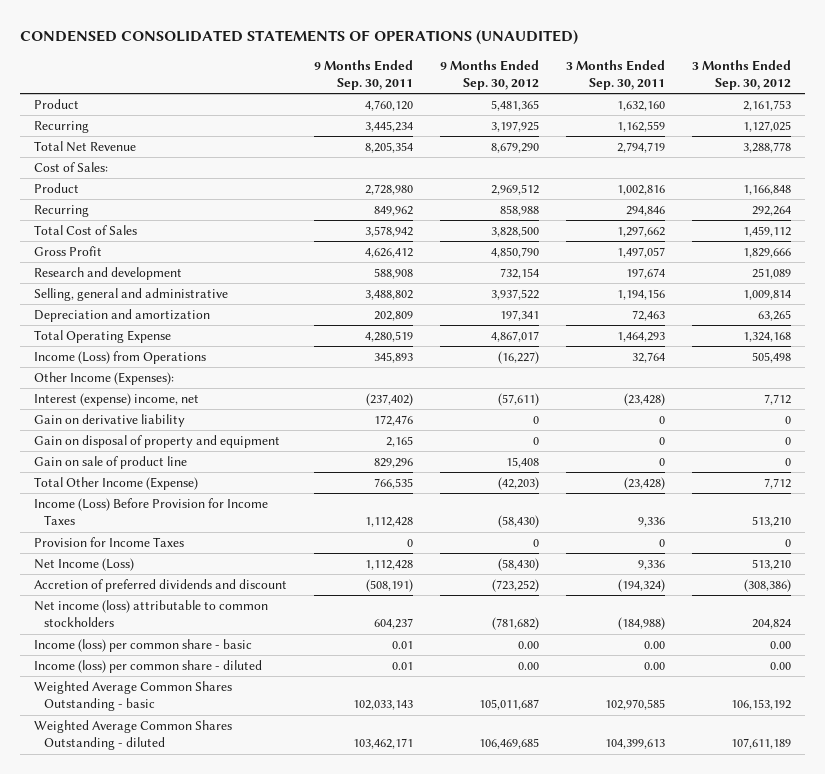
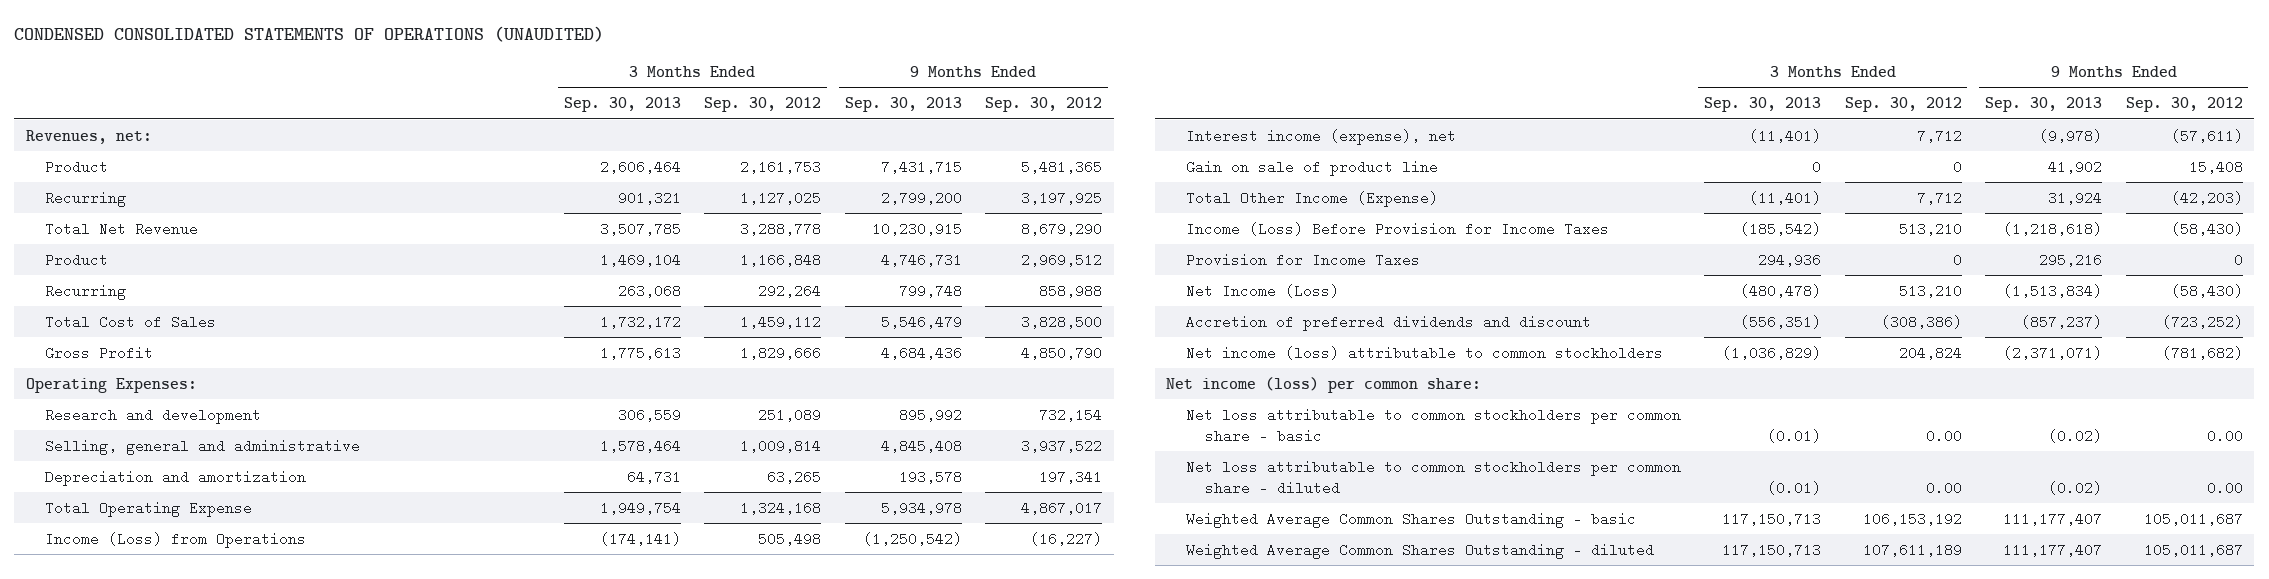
[313,59,413,91] 9 Months Ended Sep. 30, 2011 -> none
[566,59,666,91] 3 Months Ended Sep. 30, 2011 -> none
none -> [563,97,681,113] Sep. 30, 2013
none -> [844,97,962,113] Sep. 30, 2013
none -> [25,129,152,144] Revenues, net:
[33,162,108,173] Cost of Sales: -> none
none -> [25,377,197,393] Operating Expenses:
[33,372,174,386] Other Income (Expenses): -> none
[33,414,185,428] Gain on derivative liability -> none
[33,435,280,449] Gain on disposal of property and equipment -> none
[33,393,199,407] Interest (expense) income, net -> [1185,128,1456,145] Interest income (expense), net
none -> [1166,376,1482,393] Net income (loss) per common share:
[33,639,252,653] Income (loss) per common share - basic -> [1185,407,1681,443] Net loss attributable to common stockholders per common share - basic
[33,660,262,674] Income (loss) per common share - diluted -> [1185,459,1681,495] Net loss attributable to common stockholders per common share - diluted
[478,738,539,750] 106,469,685 -> [2143,542,2243,557] 105,011,687

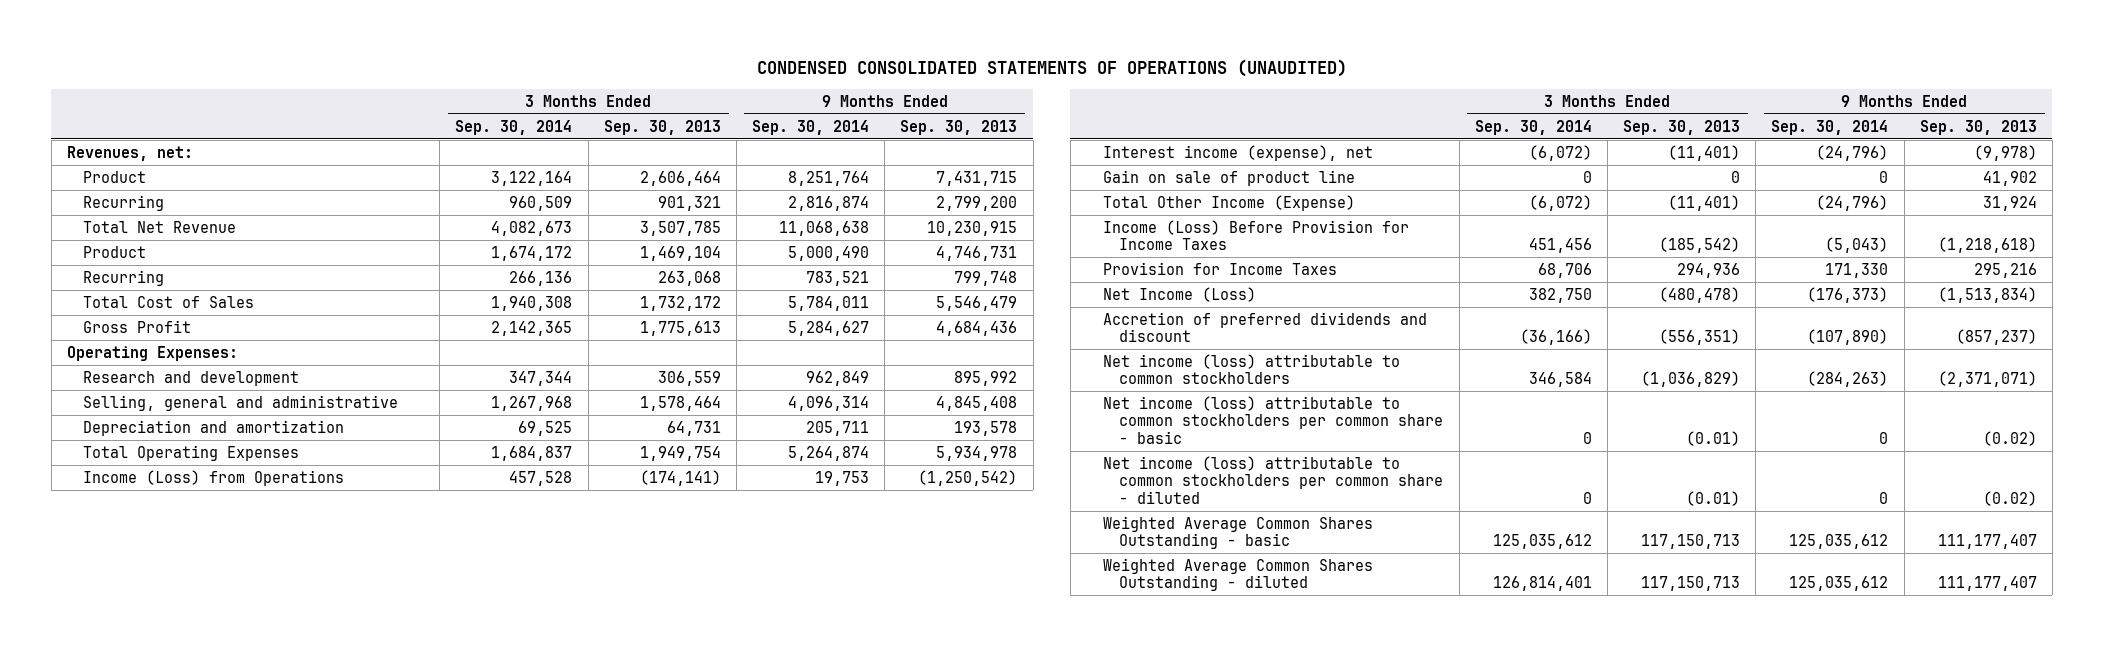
[704,97,822,113] Sep. 30, 2012 -> none
[985,97,1103,113] Sep. 30, 2012 -> none
none -> [455,119,573,135] Sep. 30, 2014
none -> [752,119,870,135] Sep. 30, 2014
[45,500,253,517] Total Operating Expense -> [83,444,300,461] Total Operating Expenses
[1166,376,1482,393] Net income (loss) per common share: -> none
[1185,407,1681,443] Net loss attributable to common stockholders per common share - basic -> [1102,395,1444,444] Net income (loss) attributable to common stockholders per common share - basic
[1185,459,1681,495] Net loss attributable to common stockholders per common share - diluted -> [1102,455,1444,504] Net income (loss) attributable to common stockholders per common share - diluted

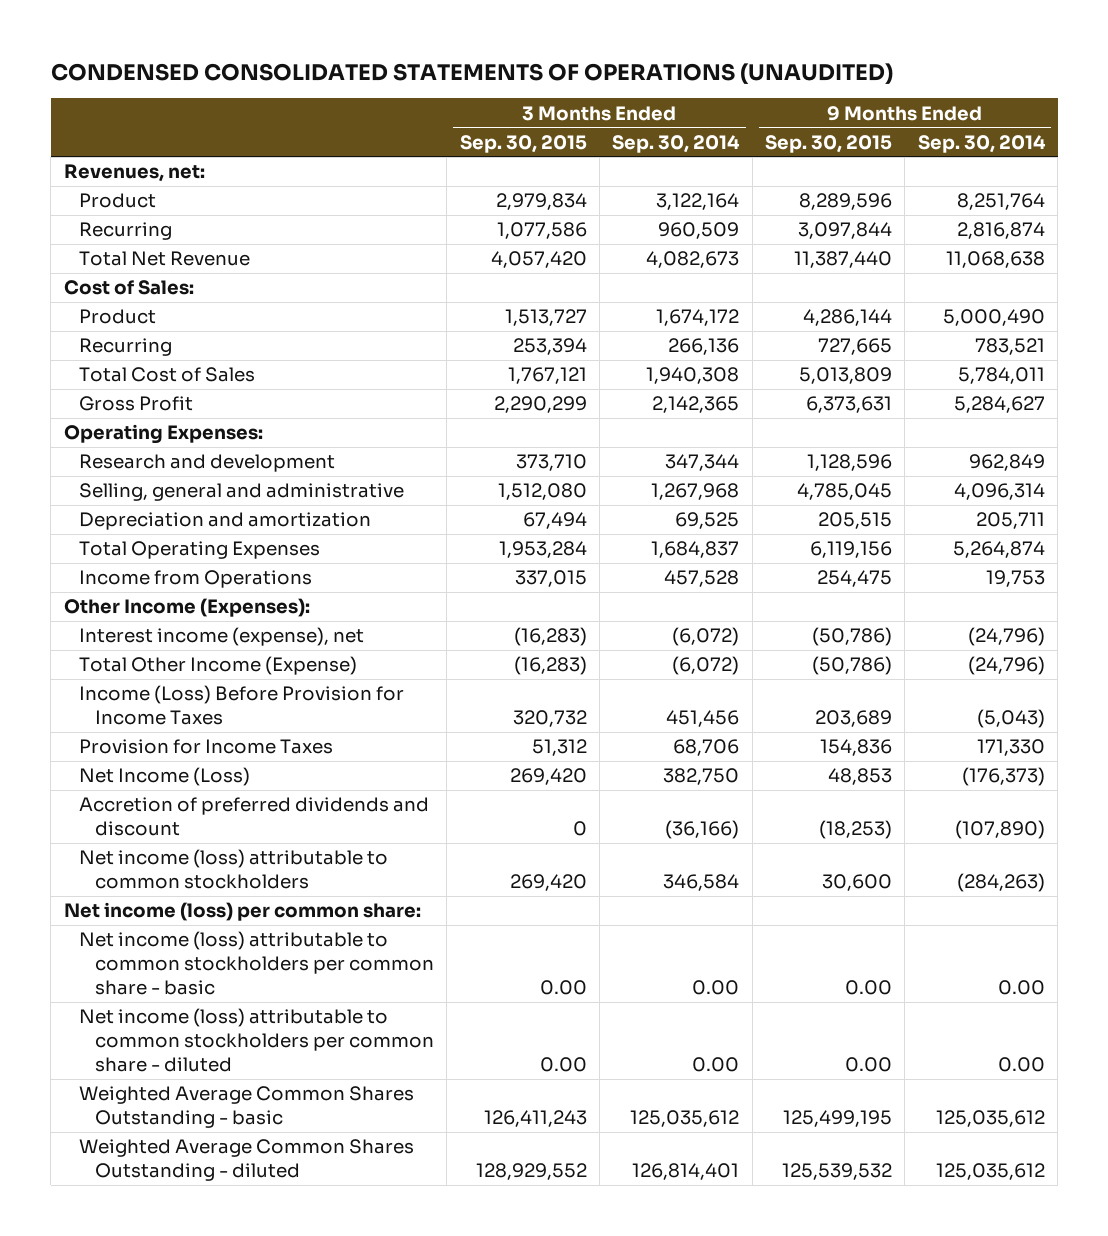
[603,119,721,135] Sep. 30, 2013 -> none
[900,119,1018,135] Sep. 30, 2013 -> none
none -> [459,134,587,153] Sep. 30, 2015
none -> [764,134,892,153] Sep. 30, 2015
none -> [63,280,194,296] Cost of Sales:
[83,469,345,486] Income (Loss) from Operations -> [79,570,313,589] Income from Operations
none -> [63,598,310,618] Other Income (Expenses):
[1102,169,1355,186] Gain on sale of product line -> none
none -> [63,902,421,922] Net income (loss) per common share:
[1582,431,1592,444] 0 -> [692,979,740,995] 0.00
[1879,431,1889,444] 0 -> [997,979,1045,995] 0.00
[1582,491,1592,504] 0 -> [692,1056,740,1072] 0.00
[1879,491,1889,504] 0 -> [997,1056,1045,1072] 0.00

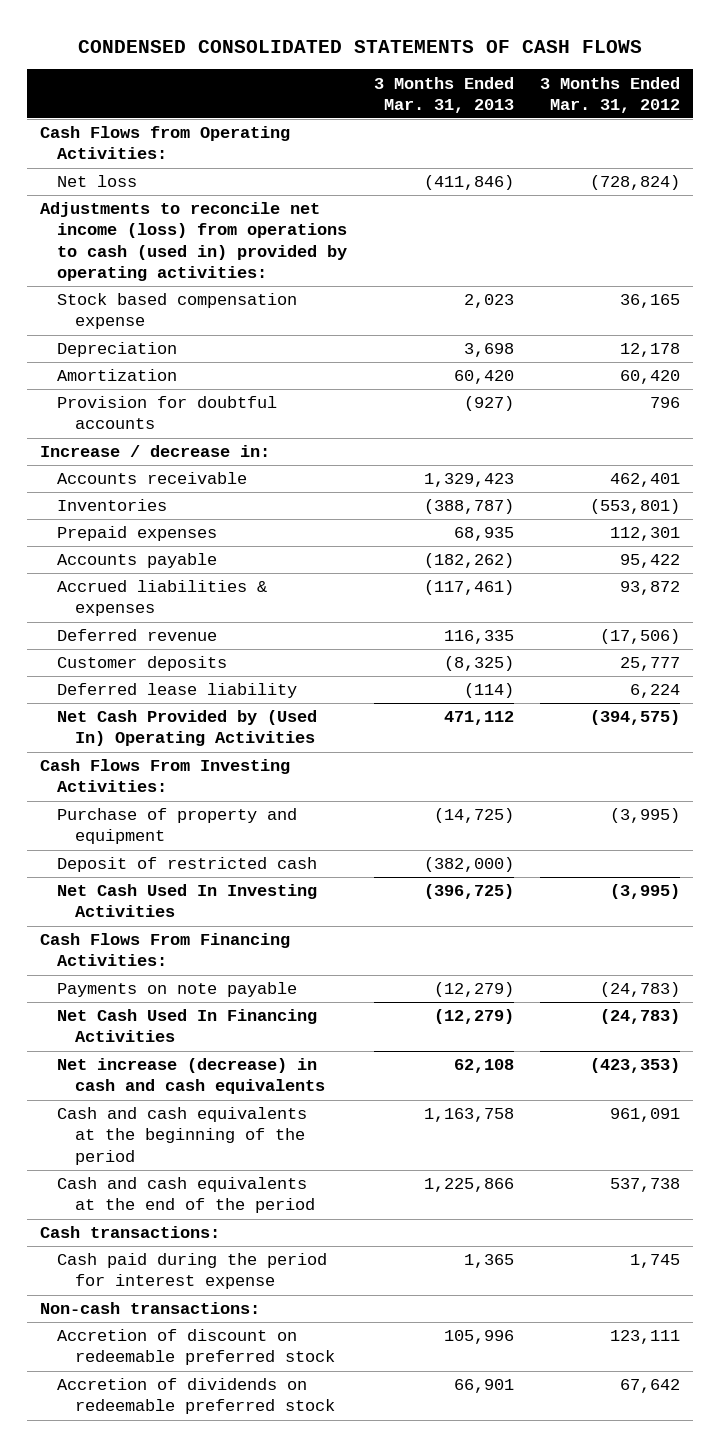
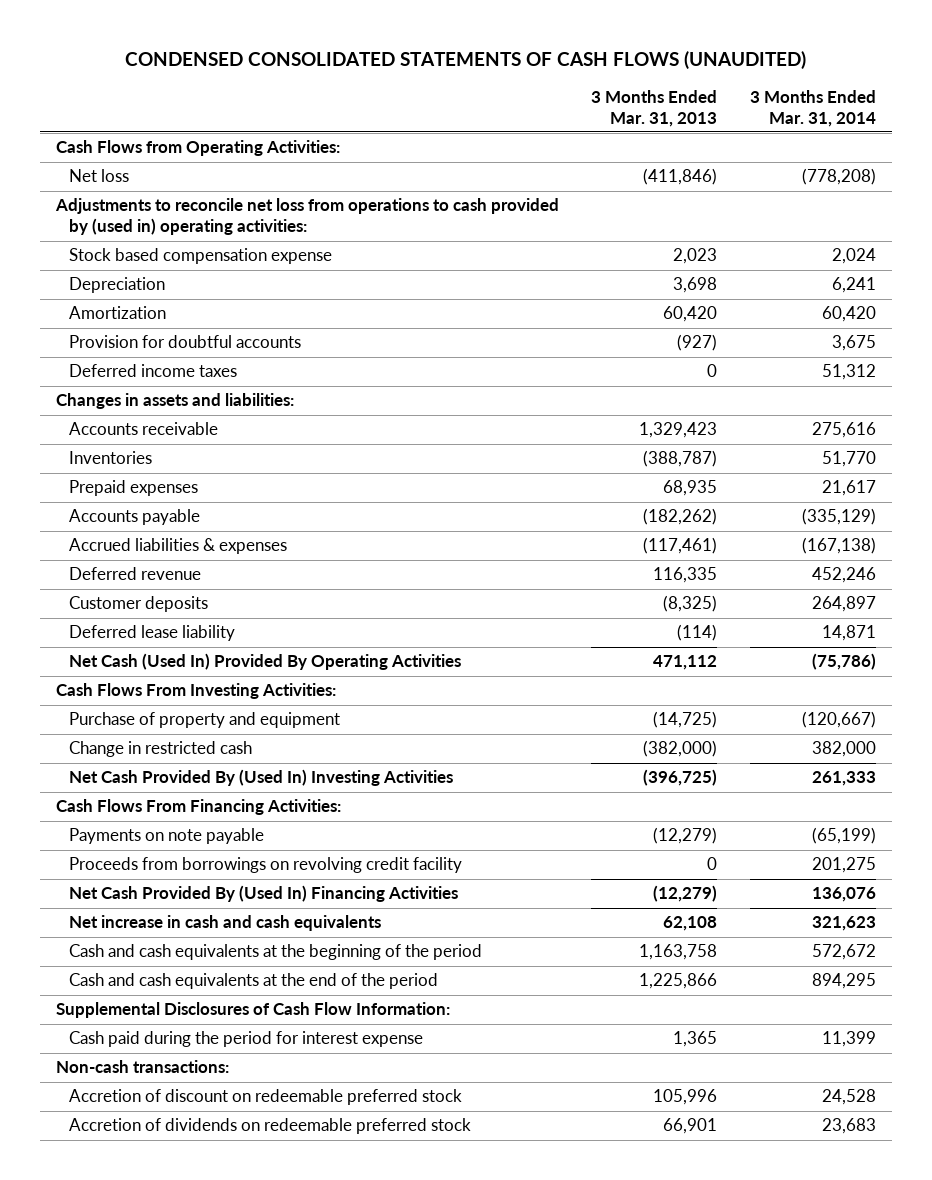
[77,39,642,53] CONDENSED CONSOLIDATED STATEMENTS OF CASH FLOWS -> [124,50,806,69] CONDENSED CONSOLIDATED STATEMENTS OF CASH FLOWS (UNAUDITED)
[539,76,680,113] 3 Months Ended Mar. 31, 2012 -> none
none -> [749,89,876,127] 3 Months Ended Mar. 31, 2014
[39,202,348,281] Adjustments to reconcile net income (loss) from operations to cash (used in) provided by operating activities: -> [54,198,559,236] Adjustments to reconcile net loss from operations to cash provided by (used in) operating activities:
none -> [68,364,237,378] Deferred income taxes
[39,445,270,458] Increase / decrease in: -> [55,393,294,410] Changes in assets and liabilities:
[57,710,318,747] Net Cash Provided by (Used In) Operating Activities -> [68,653,461,671] Net Cash (Used In) Provided By Operating Activities
[57,857,318,873] Deposit of restricted cash -> [68,741,252,758] Change in restricted cash
[57,884,318,918] Net Cash Used In Investing Activities -> [68,769,453,787] Net Cash Provided By (Used In) Investing Activities
none -> [68,857,462,874] Proceeds from borrowings on revolving credit facility
[57,1009,318,1043] Net Cash Used In Financing Activities -> [68,885,458,903] Net Cash Provided By (Used In) Financing Activities
[57,1058,326,1095] Net increase (decrease) in cash and cash equivalents -> [68,915,381,932] Net increase in cash and cash equivalents
[39,1226,220,1239] Cash transactions: -> none
none -> [55,1002,450,1019] Supplemental Disclosures of Cash Flow Information:

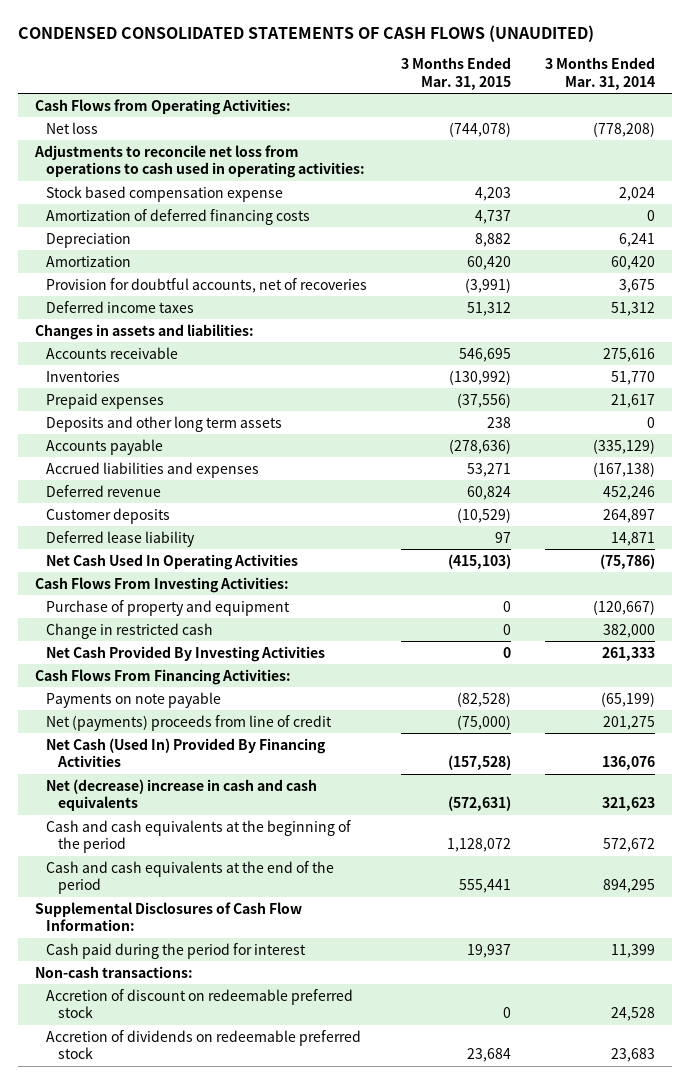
[591,89,718,127] 3 Months Ended Mar. 31, 2013 -> none
none -> [401,57,512,90] 3 Months Ended Mar. 31, 2015
[54,198,559,236] Adjustments to reconcile net loss from operations to cash provided by (used in) operating activities: -> [33,144,366,179] Adjustments to reconcile net loss from operations to cash used in operating activities:
none -> [46,208,311,225] Amortization of deferred financing costs
[68,335,301,349] Provision for doubtful accounts -> [46,277,368,293] Provision for doubtful accounts, net of recoveries
none -> [46,415,283,432] Deposits and other long term assets
[68,538,287,555] Accrued liabilities & expenses -> [46,461,260,478] Accrued liabilities and expenses
[68,653,461,671] Net Cash (Used In) Provided By Operating Activities -> [46,553,299,570] Net Cash Used In Operating Activities
[68,769,453,787] Net Cash Provided By (Used In) Investing Activities -> [46,645,326,662] Net Cash Provided By Investing Activities
[68,857,462,874] Proceeds from borrowings on revolving credit facility -> [46,714,333,731] Net (payments) proceeds from line of credit
[68,885,458,903] Net Cash Provided By (Used In) Financing Activities -> [46,737,327,768] Net Cash (Used In) Provided By Financing Activities
[68,915,381,932] Net increase in cash and cash equivalents -> [46,778,318,812] Net (decrease) increase in cash and cash equivalents
[68,1031,423,1048] Cash paid during the period for interest expense -> [46,942,307,959] Cash paid during the period for interest

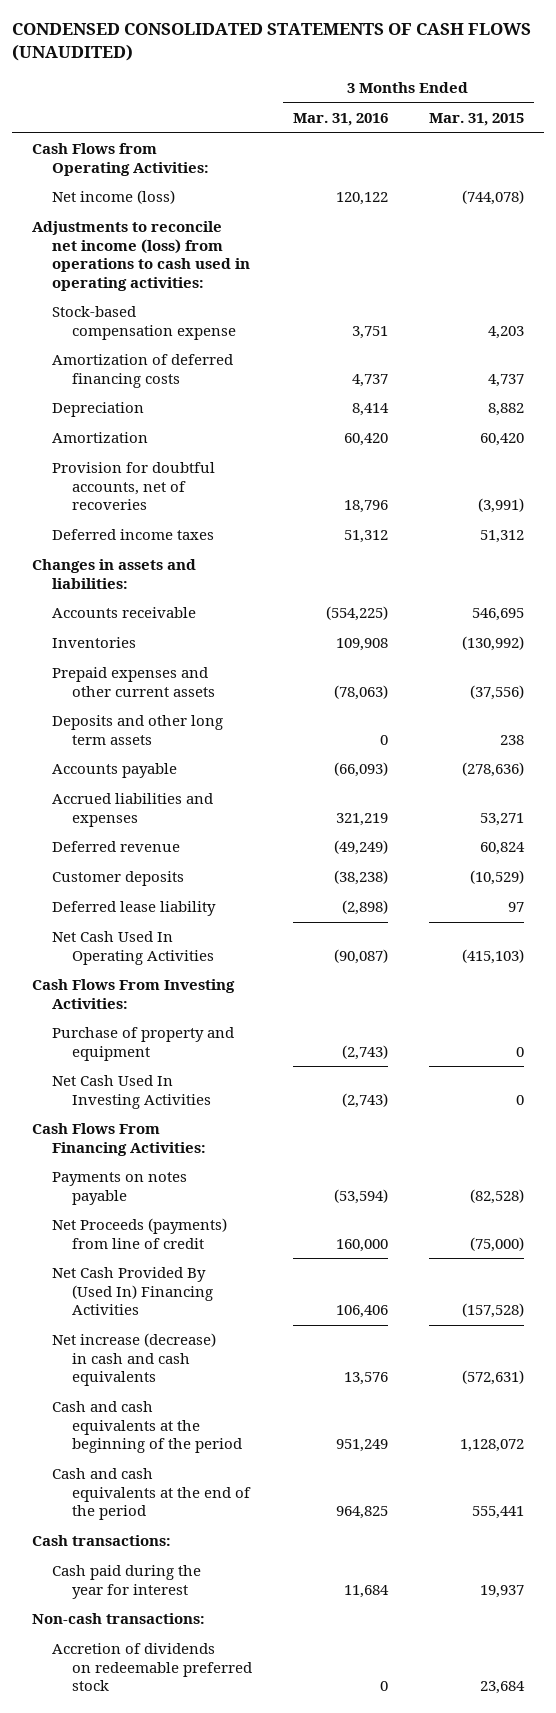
[544,57,655,90] 3 Months Ended Mar. 31, 2014 -> none
none -> [292,113,388,127] Mar. 31, 2016
[46,121,99,134] Net loss -> [52,190,176,205] Net income (loss)
[33,144,366,179] Adjustments to reconcile net loss from operations to cash used in operating activities: -> [32,221,251,291] Adjustments to reconcile net income (loss) from operations to cash used in operating activities:
[46,185,284,202] Stock based compensation expense -> [52,306,237,340] Stock-based compensation expense
[46,392,165,409] Prepaid expenses -> [52,667,216,697] Prepaid expenses and other current assets
[46,622,214,639] Change in restricted cash -> none
[46,645,326,662] Net Cash Provided By Investing Activities -> [52,1075,212,1109] Net Cash Used In Investing Activities
[46,691,222,708] Payments on note payable -> [52,1172,188,1205] Payments on notes payable
[46,714,333,731] Net (payments) proceeds from line of credit -> [52,1218,228,1249] Net Proceeds (payments) from line of credit
[46,737,327,768] Net Cash (Used In) Provided By Financing Activities -> [52,1267,214,1316] Net Cash Provided By (Used In) Financing Activities
[46,778,318,812] Net (decrease) increase in cash and cash equivalents -> [52,1333,217,1387] Net increase (decrease) in cash and cash equivalents
[34,901,302,932] Supplemental Disclosures of Cash Flow Information: -> none
none -> [32,1535,172,1547] Cash transactions:
[46,942,307,959] Cash paid during the period for interest -> [52,1565,202,1599] Cash paid during the year for interest
[46,988,354,1019] Accretion of discount on redeemable preferred stock -> none

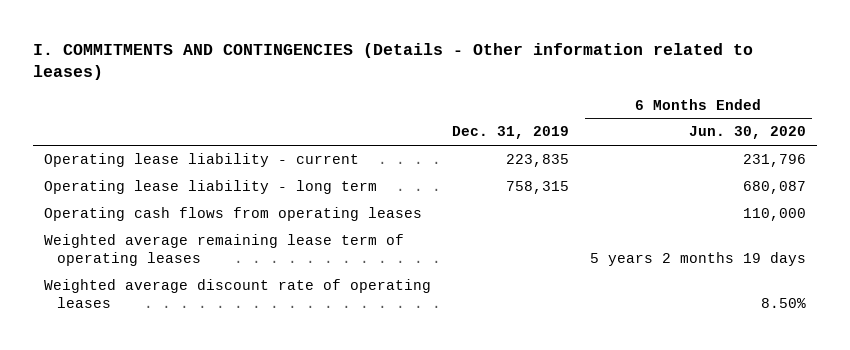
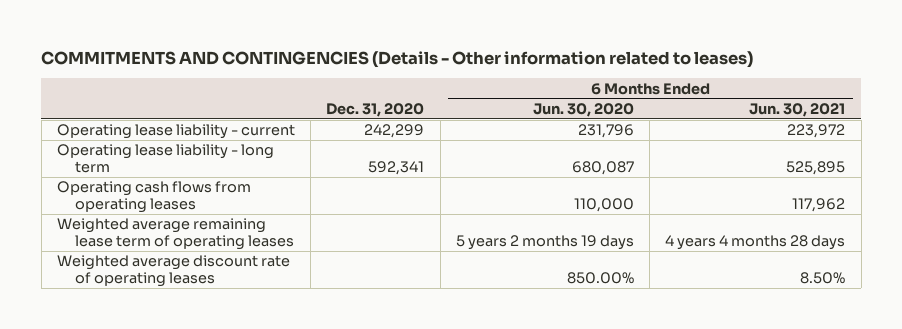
[32,43,753,81] I. COMMITMENTS AND CONTINGENCIES (Details - Other information related to leases) -> [41,50,754,68] COMMITMENTS AND CONTINGENCIES (Details - Other information related to leases)
[452,126,570,140] Dec. 31, 2019 -> none
none -> [326,103,425,118] Dec. 31, 2020
none -> [749,103,846,118] Jun. 30, 2021
[761,298,807,309] 8.50% -> [566,272,634,285] 850.00%

